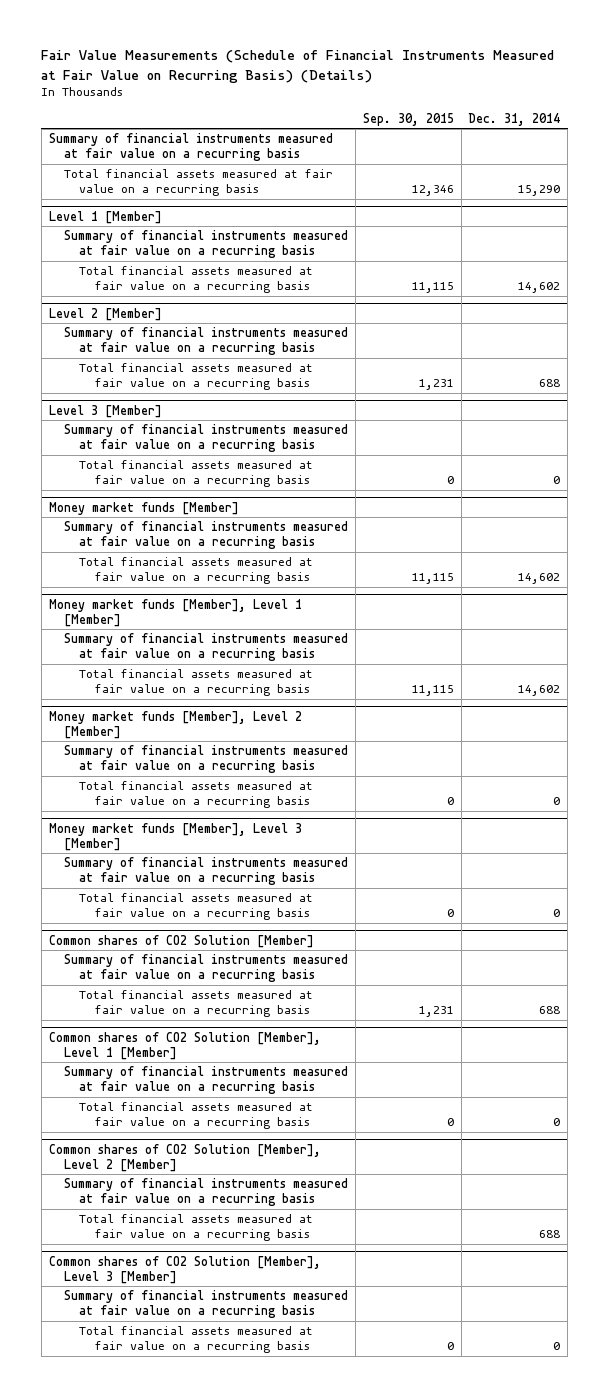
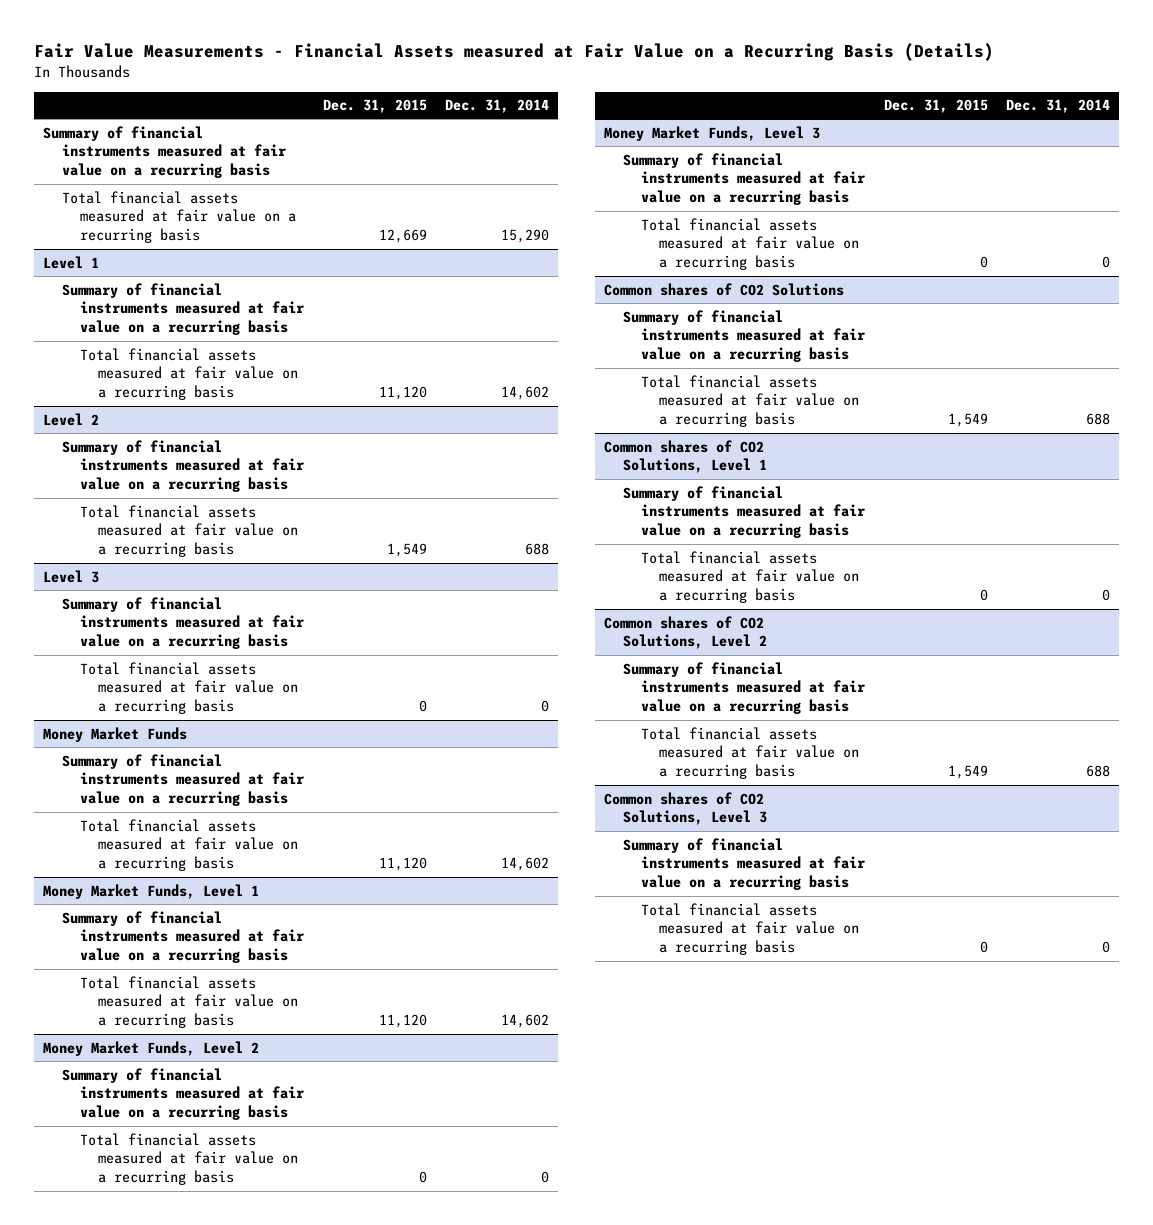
[41,50,555,83] Fair Value Measurements (Schedule of Financial Instruments Measured at Fair Value on Recurring Basis) (Details) -> [34,42,995,61] Fair Value Measurements - Financial Assets measured at Fair Value on a Recurring Basis (Details)
[362,112,454,126] Sep. 30, 2015 -> none
none -> [322,99,427,114] Dec. 31, 2015
[48,210,162,224] Level 1 [Member] -> [43,255,100,269] Level 1
[48,307,162,321] Level 2 [Member] -> [43,412,100,426] Level 2
[48,404,162,418] Level 3 [Member] -> [43,569,100,583] Level 3
[48,501,239,515] Money market funds [Member] -> [43,726,188,742] Money Market Funds
[48,598,302,627] Money market funds [Member], Level 1 [Member] -> [43,883,260,899] Money Market Funds, Level 1
[48,710,302,739] Money market funds [Member], Level 2 [Member] -> [43,1040,260,1056] Money Market Funds, Level 2
[48,822,302,851] Money market funds [Member], Level 3 [Member] -> [604,125,821,141] Money Market Funds, Level 3
[48,934,314,948] Common shares of CO2 Solution [Member] -> [604,282,845,296] Common shares of CO2 Solutions
[48,1031,321,1060] Common shares of CO2 Solution [Member], Level 1 [Member] -> [604,439,767,474] Common shares of CO2 Solutions, Level 1
[48,1143,321,1172] Common shares of CO2 Solution [Member], Level 2 [Member] -> [604,615,767,650] Common shares of CO2 Solutions, Level 2
[48,1255,321,1284] Common shares of CO2 Solution [Member], Level 3 [Member] -> [604,791,767,826] Common shares of CO2 Solutions, Level 3

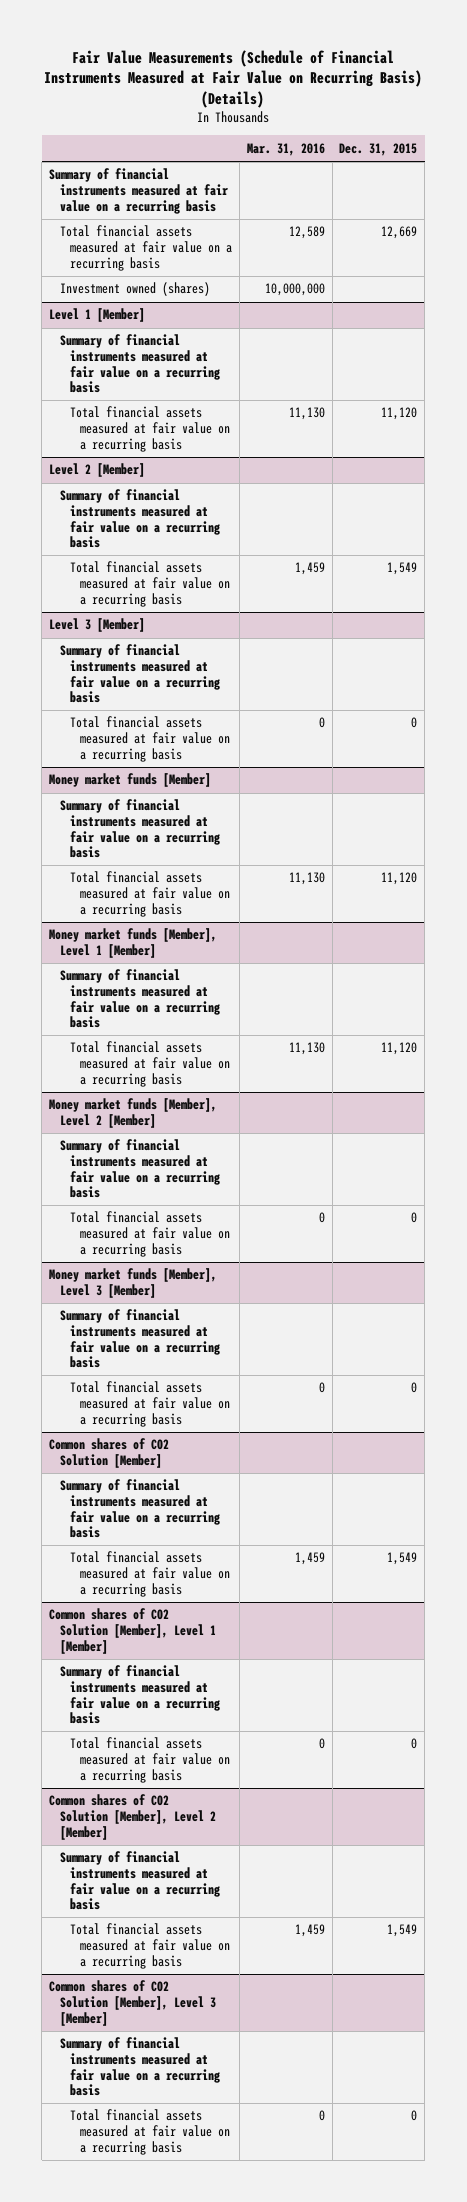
[34,42,995,61] Fair Value Measurements - Financial Assets measured at Fair Value on a Recurring Basis (Details) -> [44,49,423,109] Fair Value Measurements (Schedule of Financial Instruments Measured at Fair Value on Recurring Basis) (Details)
[445,99,550,114] Dec. 31, 2014 -> none
none -> [246,142,325,156] Mar. 31, 2016
none -> [59,282,210,297] Investment owned (shares)
[43,255,100,269] Level 1 -> [49,308,146,323] Level 1 [Member]
[43,412,100,426] Level 2 -> [49,463,146,478] Level 2 [Member]
[43,569,100,583] Level 3 -> [49,618,146,633] Level 3 [Member]
[43,726,188,742] Money Market Funds -> [49,773,212,788] Money market funds [Member]
[43,883,260,899] Money Market Funds, Level 1 -> [49,928,218,959] Money market funds [Member], Level 1 [Member]
[43,1040,260,1056] Money Market Funds, Level 2 -> [49,1098,218,1129] Money market funds [Member], Level 2 [Member]
[604,125,821,141] Money Market Funds, Level 3 -> [49,1268,218,1299] Money market funds [Member], Level 3 [Member]
[604,282,845,296] Common shares of CO2 Solutions -> [49,1438,170,1469] Common shares of CO2 Solution [Member]
[604,439,767,474] Common shares of CO2 Solutions, Level 1 -> [49,1608,216,1654] Common shares of CO2 Solution [Member], Level 1 [Member]
[604,615,767,650] Common shares of CO2 Solutions, Level 2 -> [49,1794,216,1840] Common shares of CO2 Solution [Member], Level 2 [Member]
[604,791,767,826] Common shares of CO2 Solutions, Level 3 -> [49,1980,216,2026] Common shares of CO2 Solution [Member], Level 3 [Member]

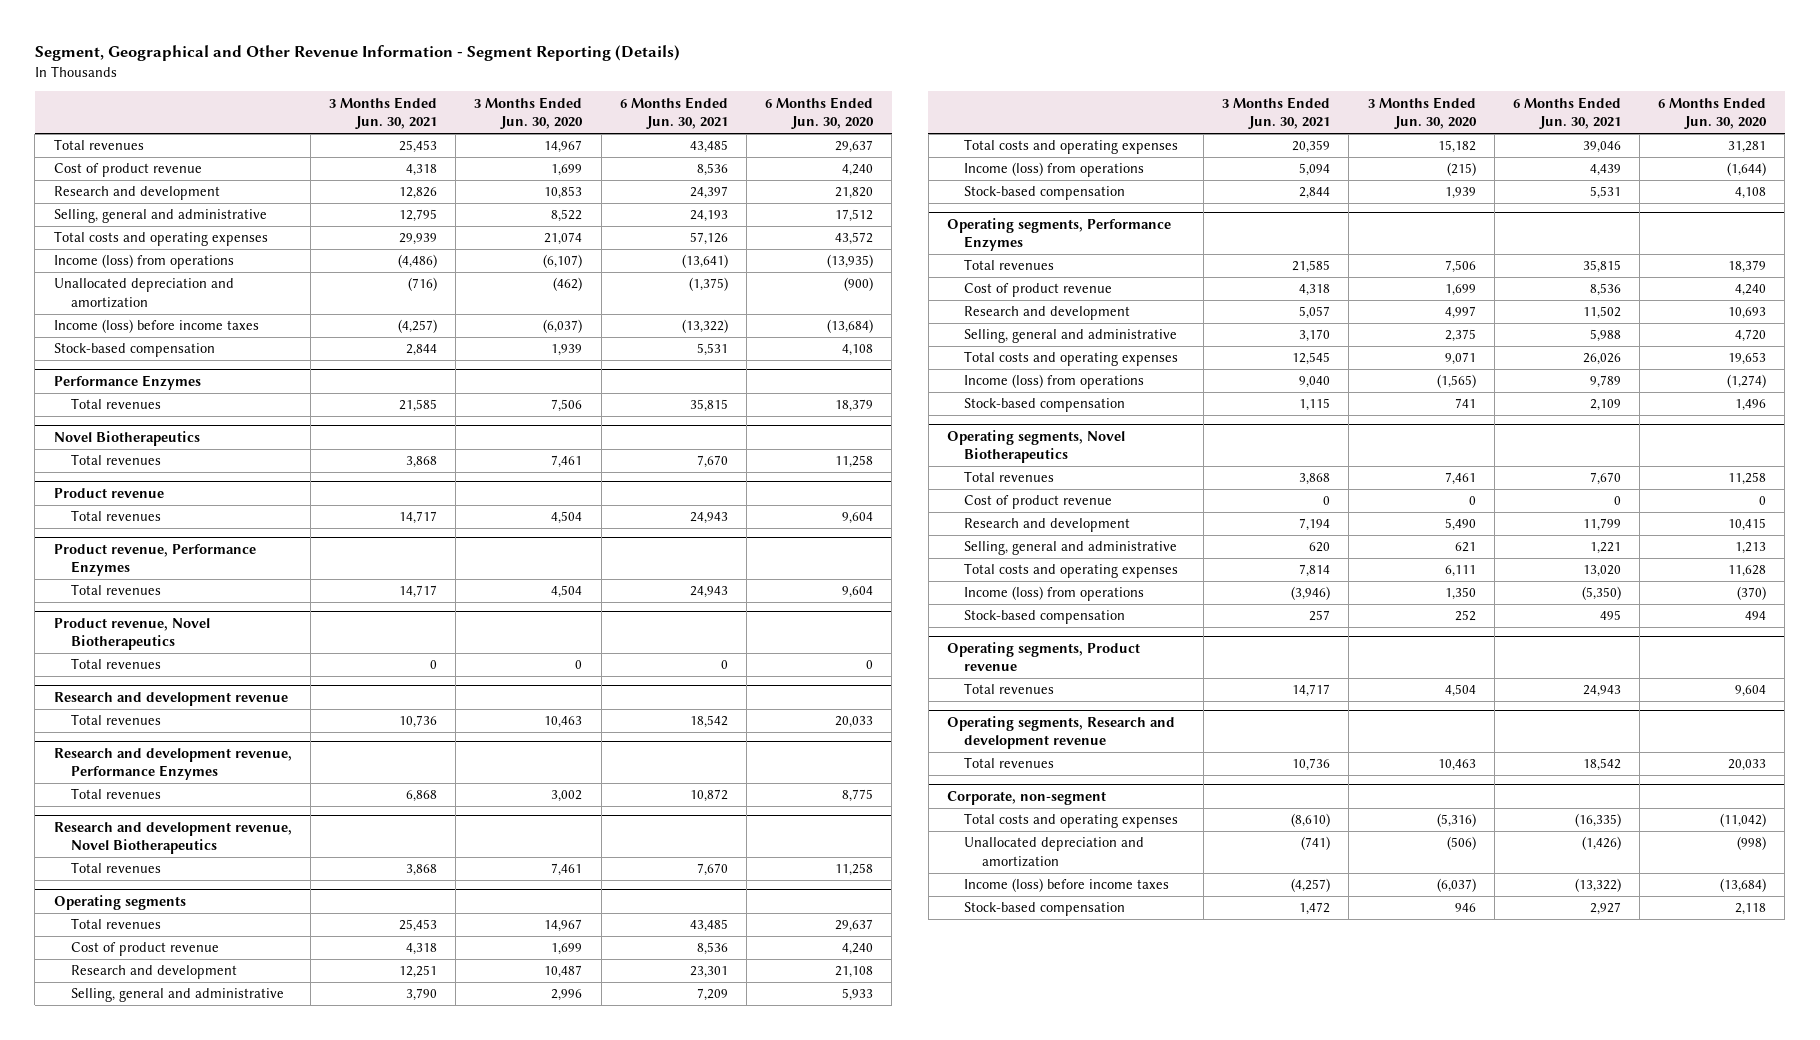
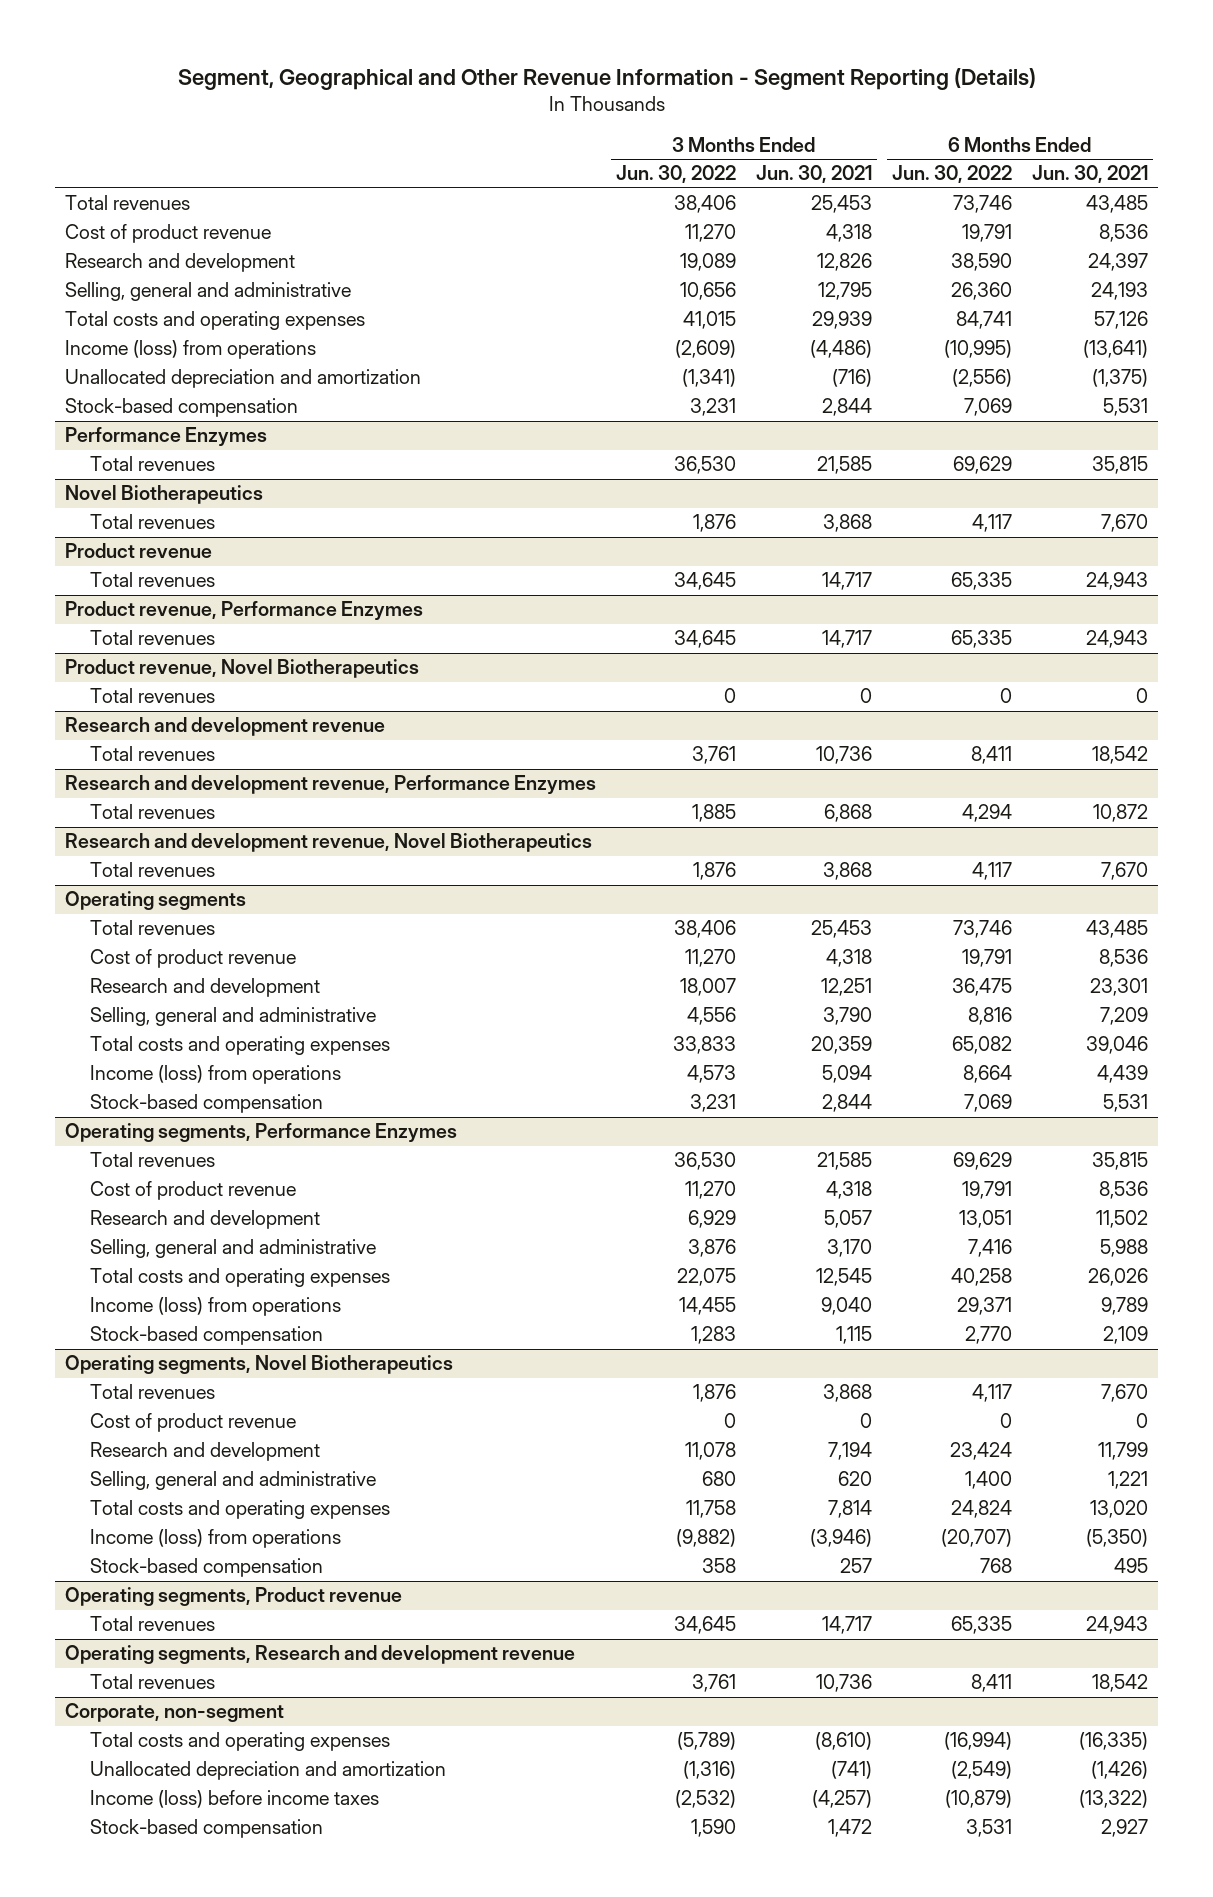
[474,96,584,130] 3 Months Ended Jun. 30, 2020 -> none
[765,96,875,130] 6 Months Ended Jun. 30, 2020 -> none
none -> [616,165,737,184] Jun. 30, 2022
none -> [892,165,1013,184] Jun. 30, 2022
[53,319,259,334] Income (loss) before income taxes -> none

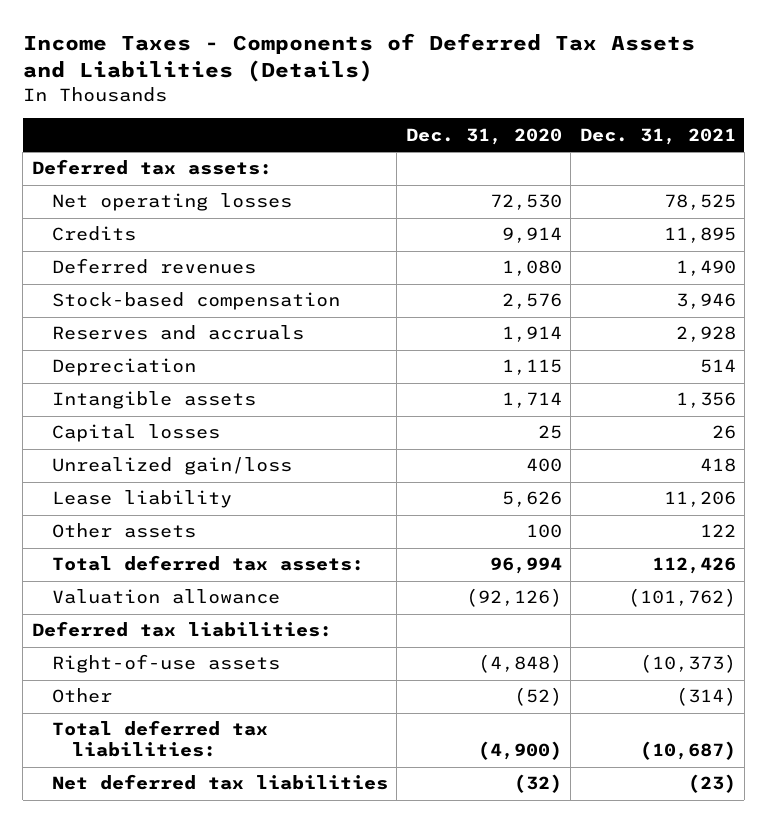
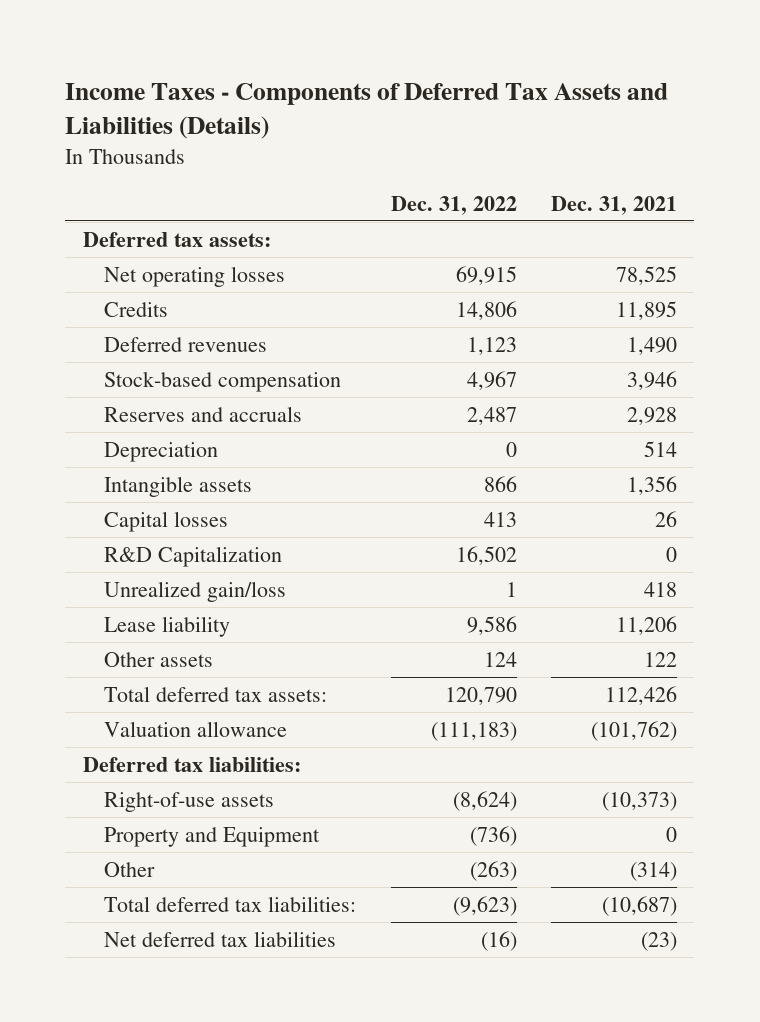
[405,127,562,145] Dec. 31, 2020 -> none
none -> [390,195,517,215] Dec. 31, 2022
none -> [104,545,283,567] R&D Capitalization
none -> [104,826,321,847] Property and Equipment

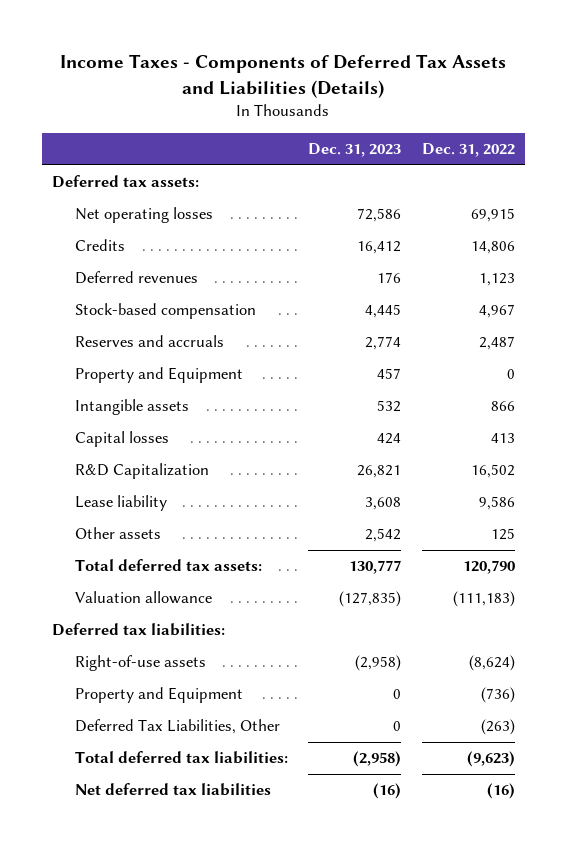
[550,195,677,215] Dec. 31, 2021 -> none
none -> [308,143,402,158] Dec. 31, 2023
[104,441,219,462] Depreciation -> [74,367,243,384] Property and Equipment
[104,580,287,602] Unrealized gain/loss -> none
[483,651,517,667] 124 -> [490,528,515,541] 125
[104,861,156,877] Other -> [74,719,280,735] Deferred Tax Liabilities, Other

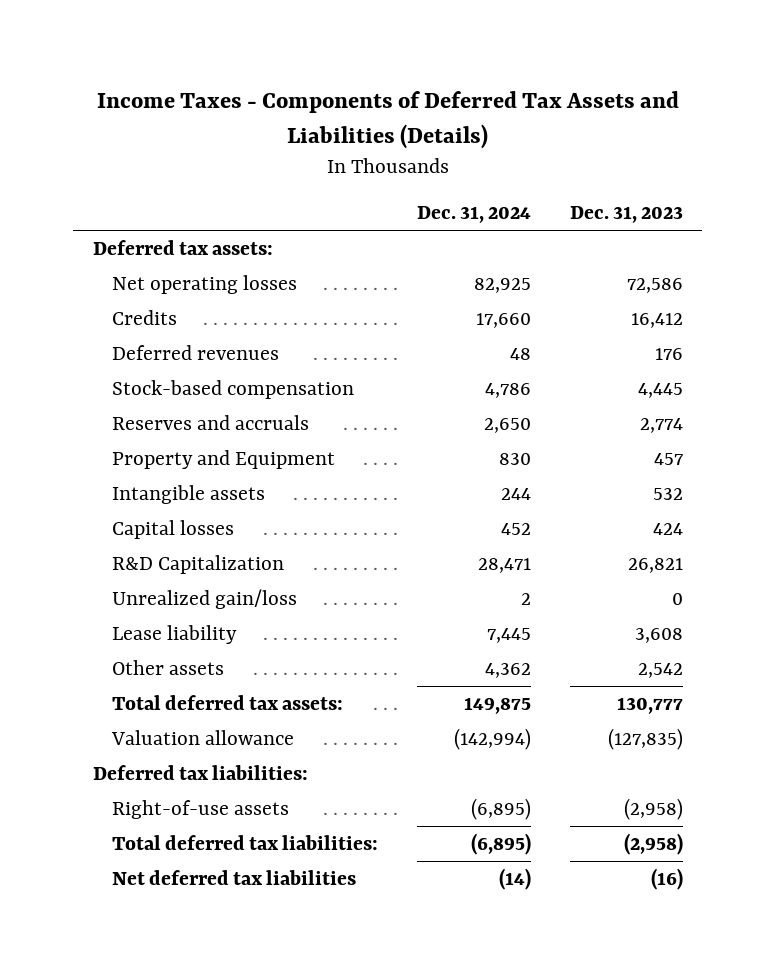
[421,143,515,158] Dec. 31, 2022 -> none
none -> [417,205,532,223] Dec. 31, 2024
none -> [112,588,298,609] Unrealized gain/loss
[74,687,243,704] Property and Equipment -> none
[74,719,280,735] Deferred Tax Liabilities, Other -> none

